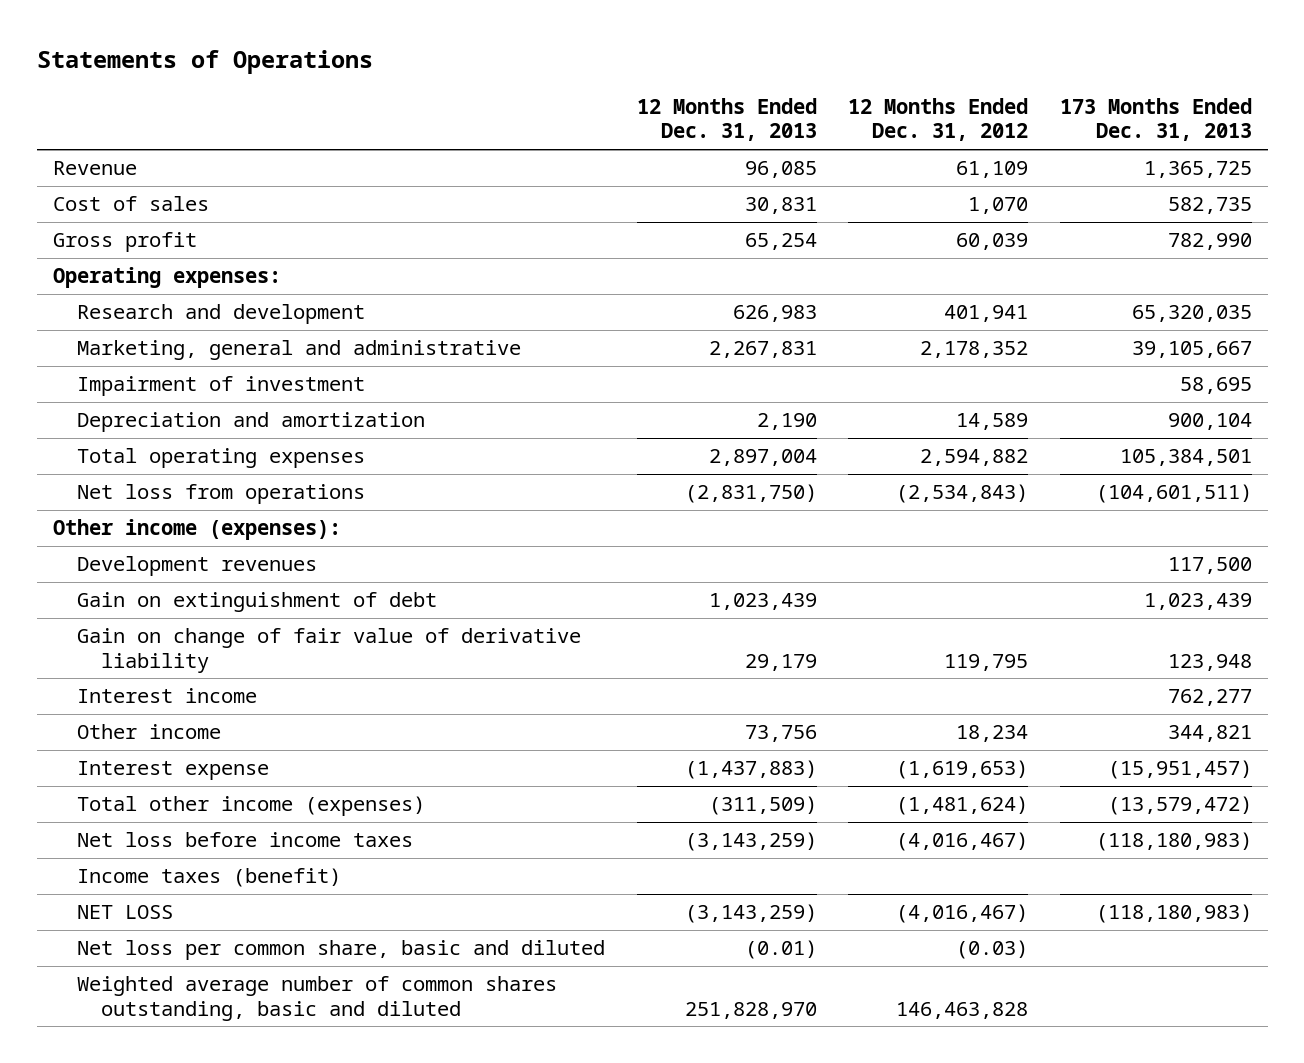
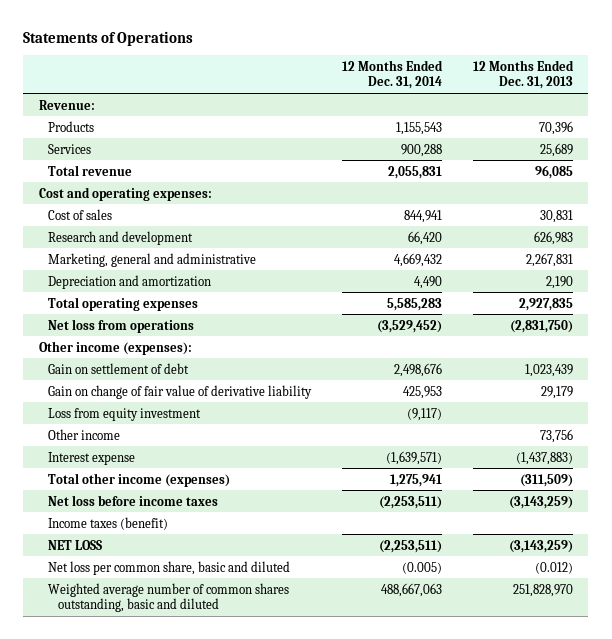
[848,97,1029,142] 12 Months Ended Dec. 31, 2012 -> none
[1059,97,1252,142] 173 Months Ended Dec. 31, 2013 -> none
none -> [341,59,443,90] 12 Months Ended Dec. 31, 2014
none -> [38,99,95,110] Revenue:
none -> [48,120,95,132] Products
none -> [48,143,92,154] Services
[52,161,137,176] Revenue -> [48,164,133,176] Total revenue
none -> [38,186,212,201] Cost and operating expenses:
[52,232,197,253] Gross profit -> none
[52,267,281,289] Operating expenses: -> none
[77,376,366,397] Impairment of investment -> none
[708,449,817,467] 2,897,004 -> [518,297,573,311] 2,927,835
[77,556,318,577] Development revenues -> none
[77,592,438,613] Gain on extinguishment of debt -> [48,362,190,374] Gain on settlement of debt
[77,688,258,704] Interest income -> none
none -> [48,407,202,421] Loss from equity investment
[744,940,817,960] (0.01) -> [534,561,573,574] (0.012)

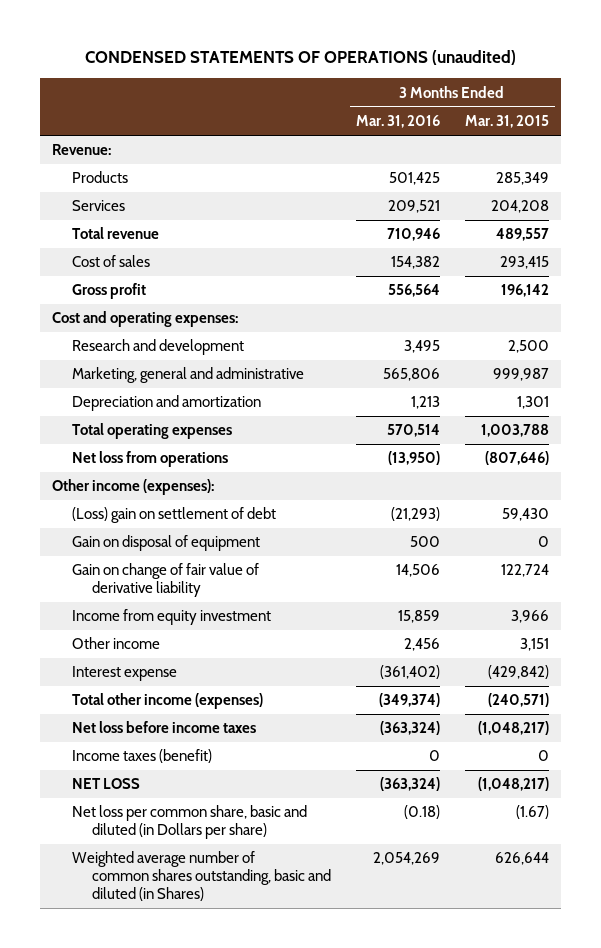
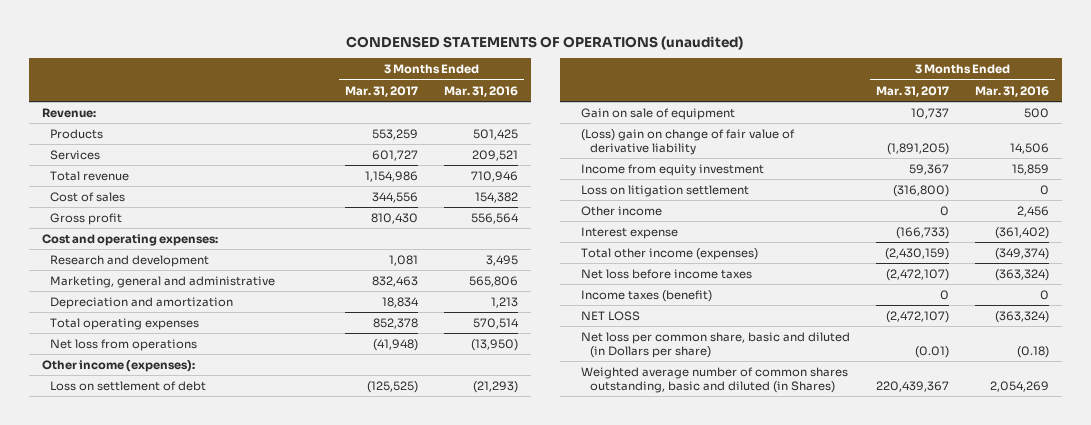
[464,115,549,129] Mar. 31, 2015 -> none
none -> [345,85,419,97] Mar. 31, 2017
[72,507,277,524] (Loss) gain on settlement of debt -> [50,380,207,391] Loss on settlement of debt
[72,535,261,552] Gain on disposal of equipment -> [581,107,736,120] Gain on sale of equipment
[72,563,260,598] Gain on change of fair value of derivative liability -> [581,128,796,155] (Loss) gain on change of fair value of derivative liability
none -> [581,184,750,197] Loss on litigation settlement

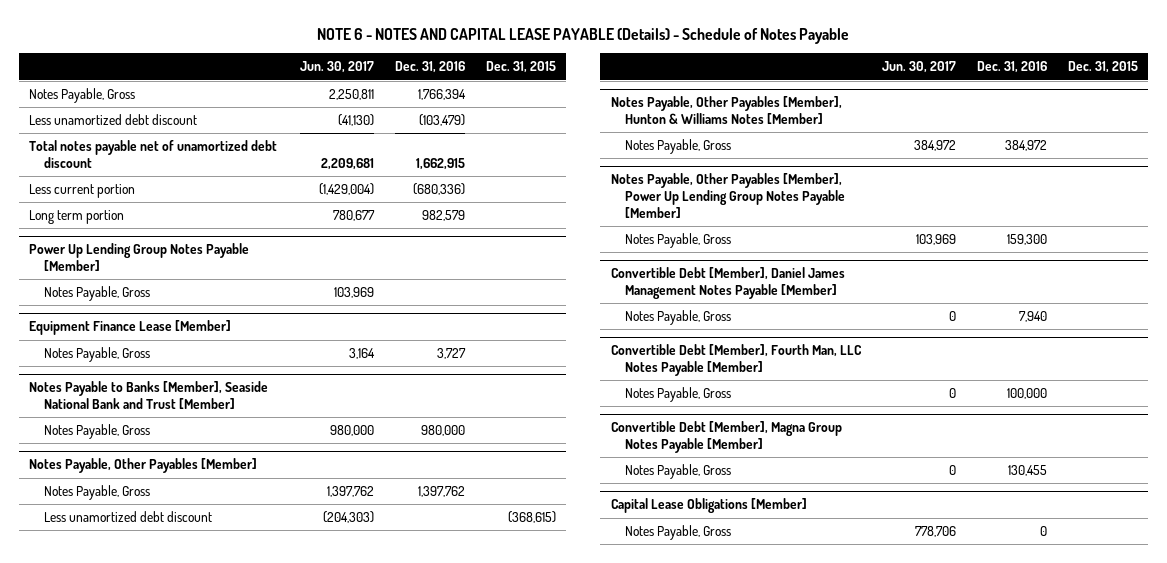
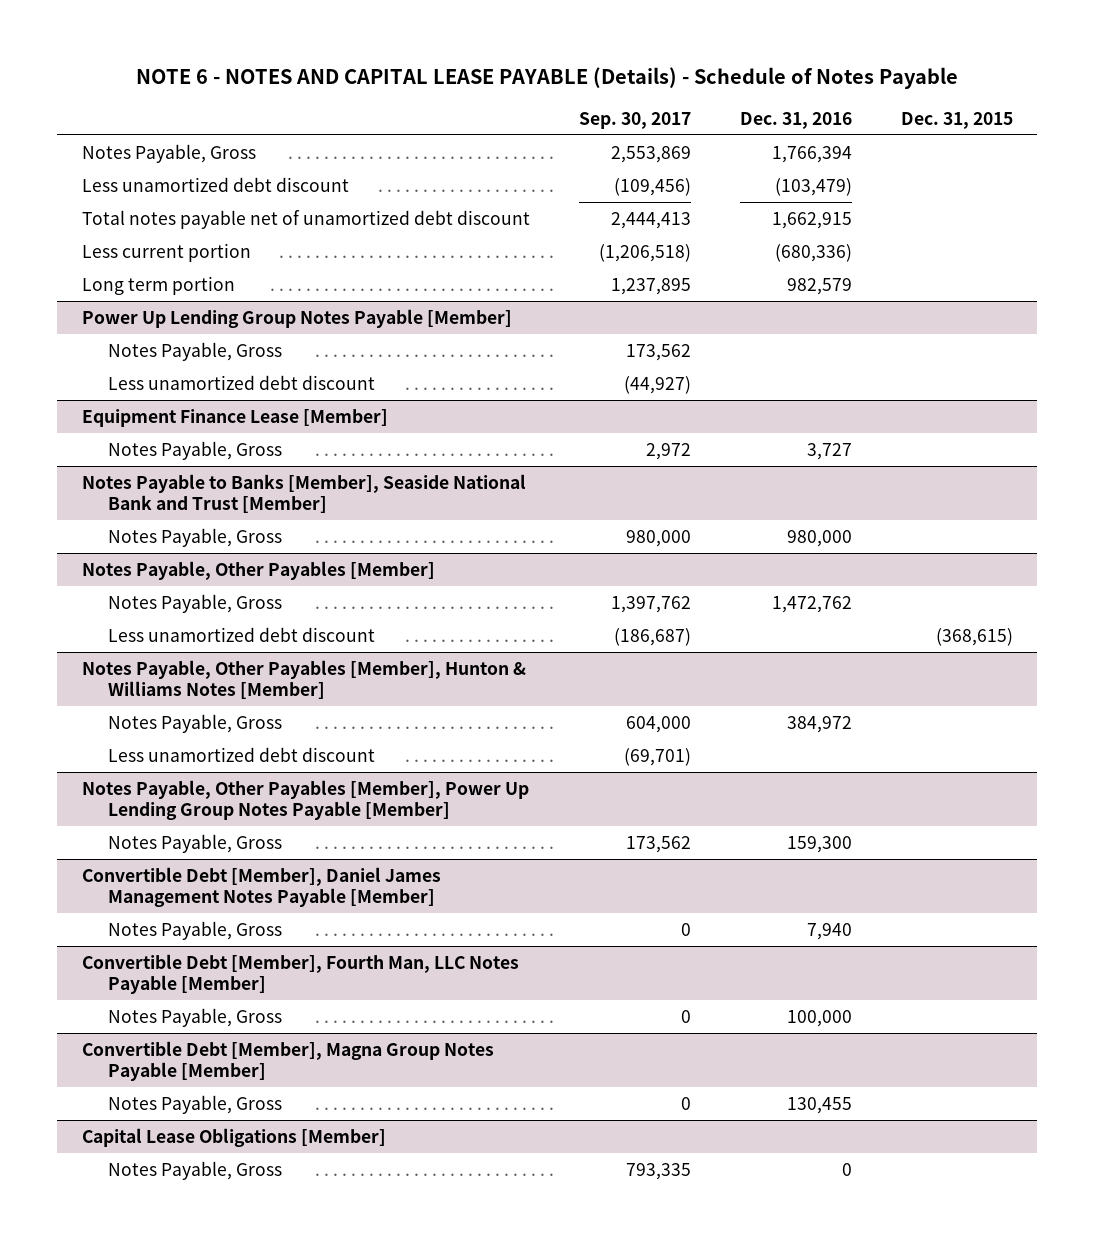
[299,61,374,74] Jun. 30, 2017 -> none
none -> [578,111,691,129] Sep. 30, 2017
none -> [107,374,375,390] Less unamortized debt discount
[417,486,465,498] 1,397,762 -> [771,595,852,613] 1,472,762
none -> [107,746,375,762] Less unamortized debt discount

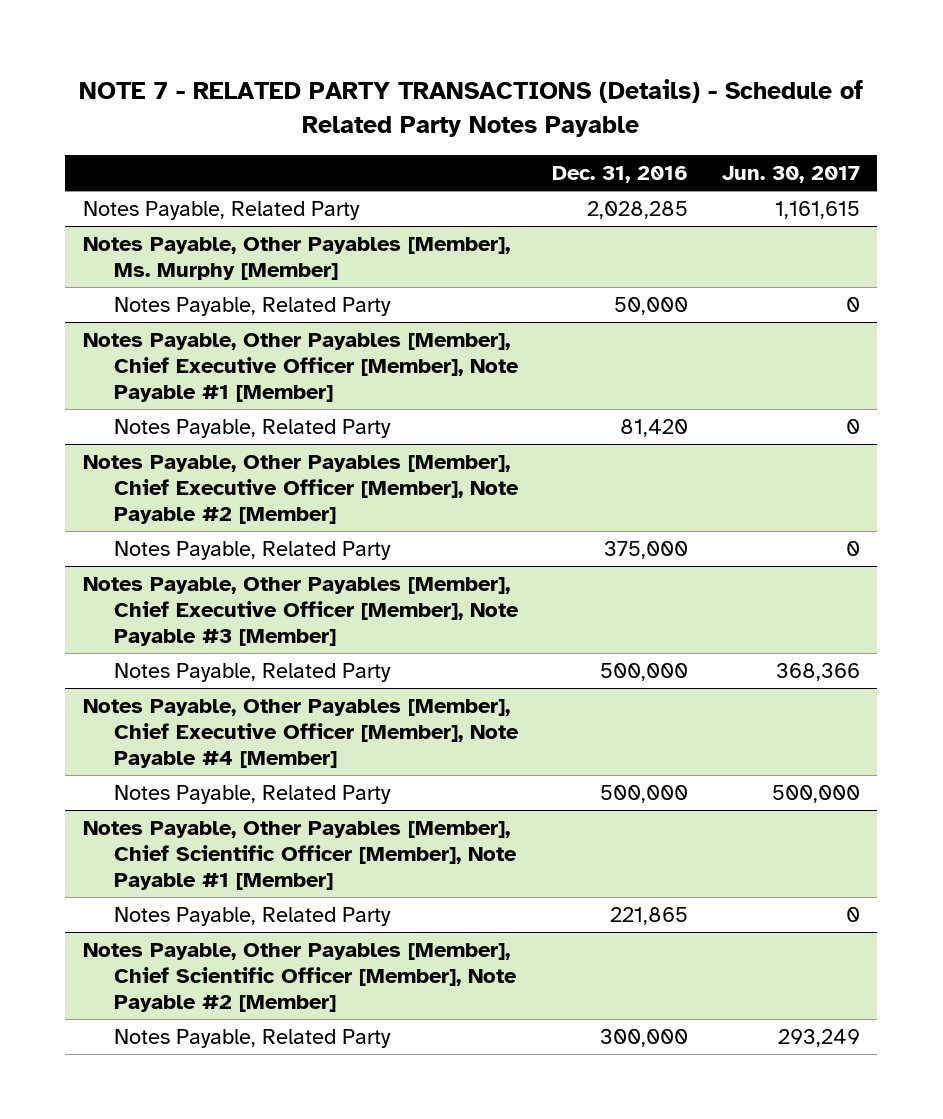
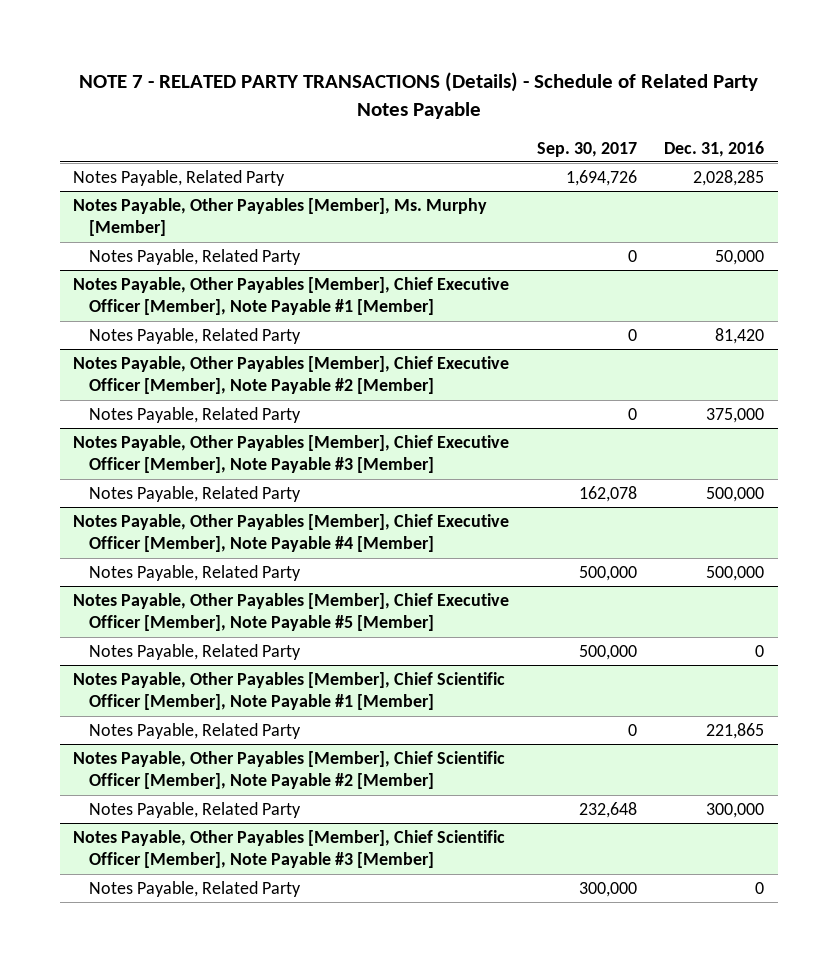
[722,166,861,184] Jun. 30, 2017 -> none
none -> [536,141,637,157] Sep. 30, 2017
none -> [73,592,510,632] Notes Payable, Other Payables [Member], Chief Executive Officer [Member], Note Payable #5 [Member]
none -> [88,643,301,660] Notes Payable, Related Party
none -> [73,829,506,869] Notes Payable, Other Payables [Member], Chief Scientific Officer [Member], Note Payable #3 [Member]
none -> [88,880,301,897] Notes Payable, Related Party

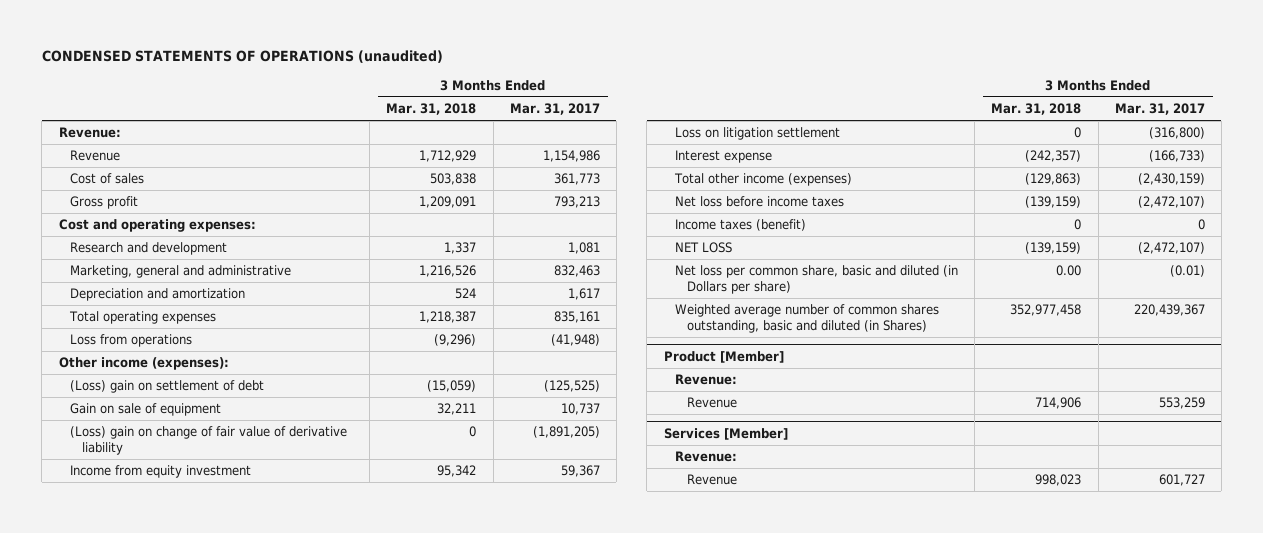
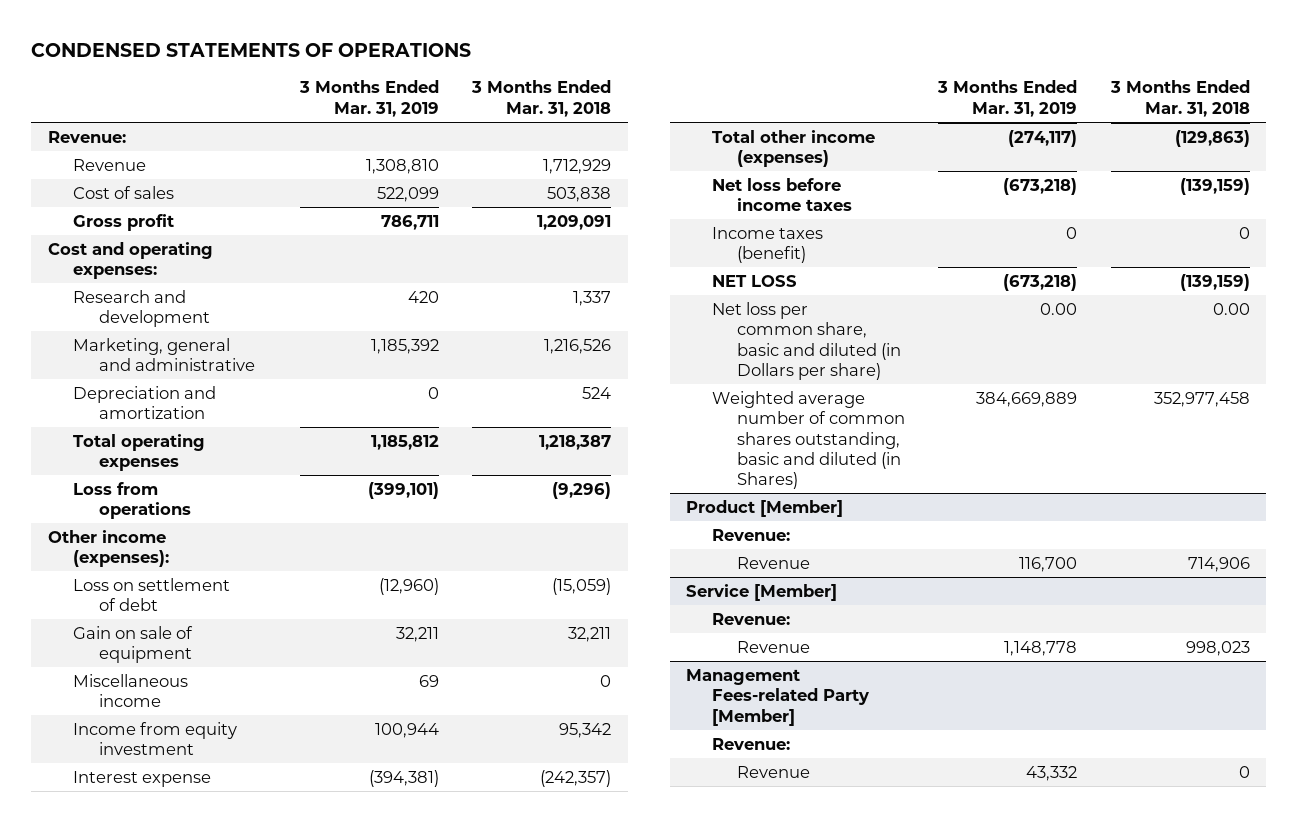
[41,50,443,64] CONDENSED STATEMENTS OF OPERATIONS (unaudited) -> [31,43,472,58] CONDENSED STATEMENTS OF OPERATIONS
[509,102,600,115] Mar. 31, 2017 -> none
none -> [299,80,440,117] 3 Months Ended Mar. 31, 2019
[70,380,265,394] (Loss) gain on settlement of debt -> [73,577,231,612] Loss on settlement of debt
[70,426,348,455] (Loss) gain on change of fair value of derivative liability -> none
none -> [73,673,189,708] Miscellaneous income
[675,127,841,141] Loss on litigation settlement -> none
[663,427,788,440] Services [Member] -> none
none -> [686,583,838,601] Service [Member]
none -> [686,668,869,726] Management Fees-related Party [Member]
none -> [711,737,790,750] Revenue:
none -> [737,765,811,778] Revenue

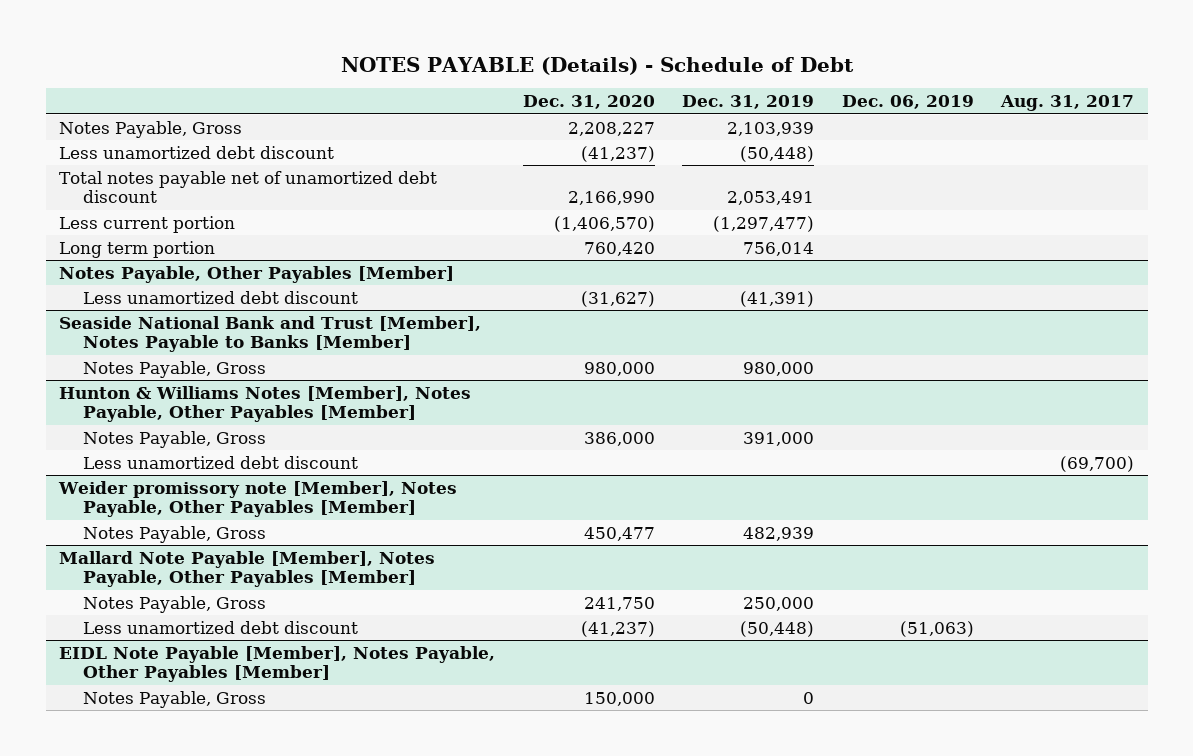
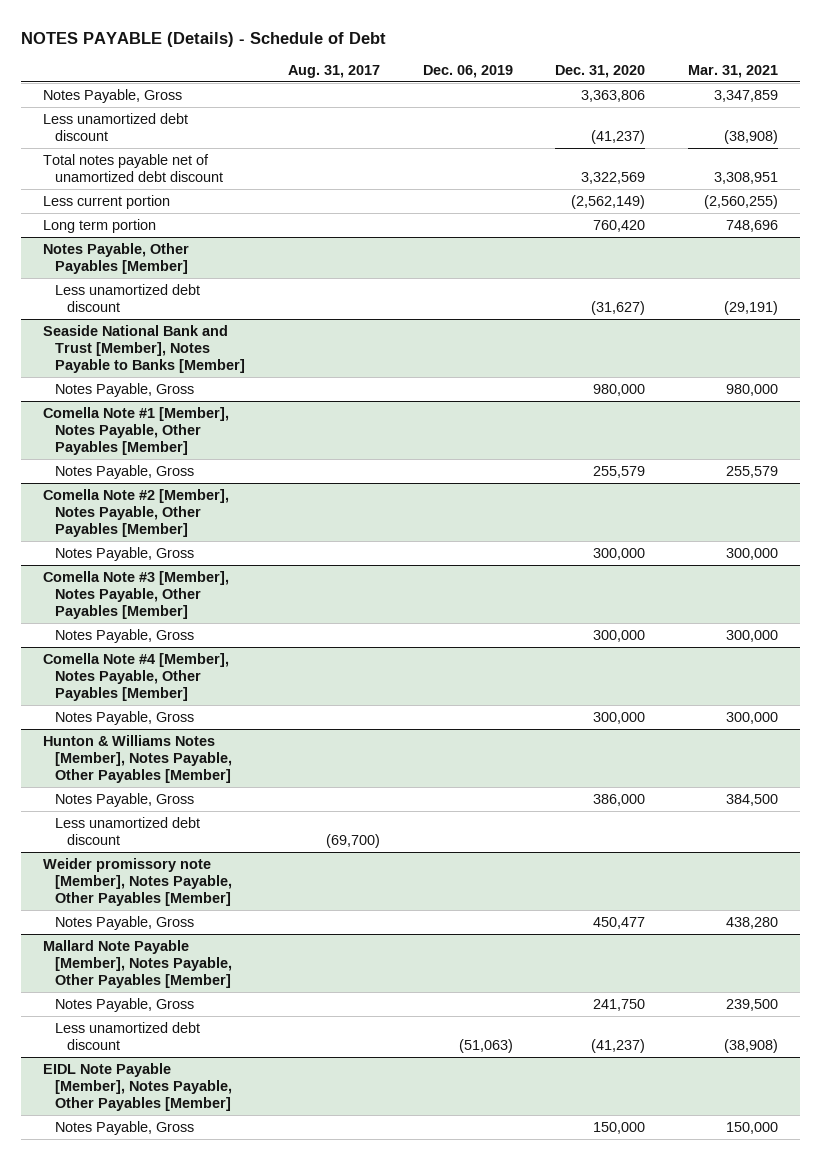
[682,95,815,110] Dec. 31, 2019 -> none
none -> [688,65,779,79] Mar. 31, 2021
[567,121,655,136] 2,208,227 -> [581,89,646,102] 3,363,806
[567,191,655,206] 2,166,990 -> [581,172,646,185] 3,322,569
[553,215,655,232] (1,406,570) -> [571,194,646,209] (2,562,149)
none -> [42,406,229,456] Comella Note #1 [Member], Notes Payable, Other Payables [Member]
none -> [54,464,194,479] Notes Payable, Gross
none -> [42,488,229,538] Comella Note #2 [Member], Notes Payable, Other Payables [Member]
none -> [54,546,194,561] Notes Payable, Gross
none -> [42,570,229,620] Comella Note #3 [Member], Notes Payable, Other Payables [Member]
none -> [54,628,194,643] Notes Payable, Gross
none -> [42,652,229,702] Comella Note #4 [Member], Notes Payable, Other Payables [Member]
none -> [54,710,194,725] Notes Payable, Gross

